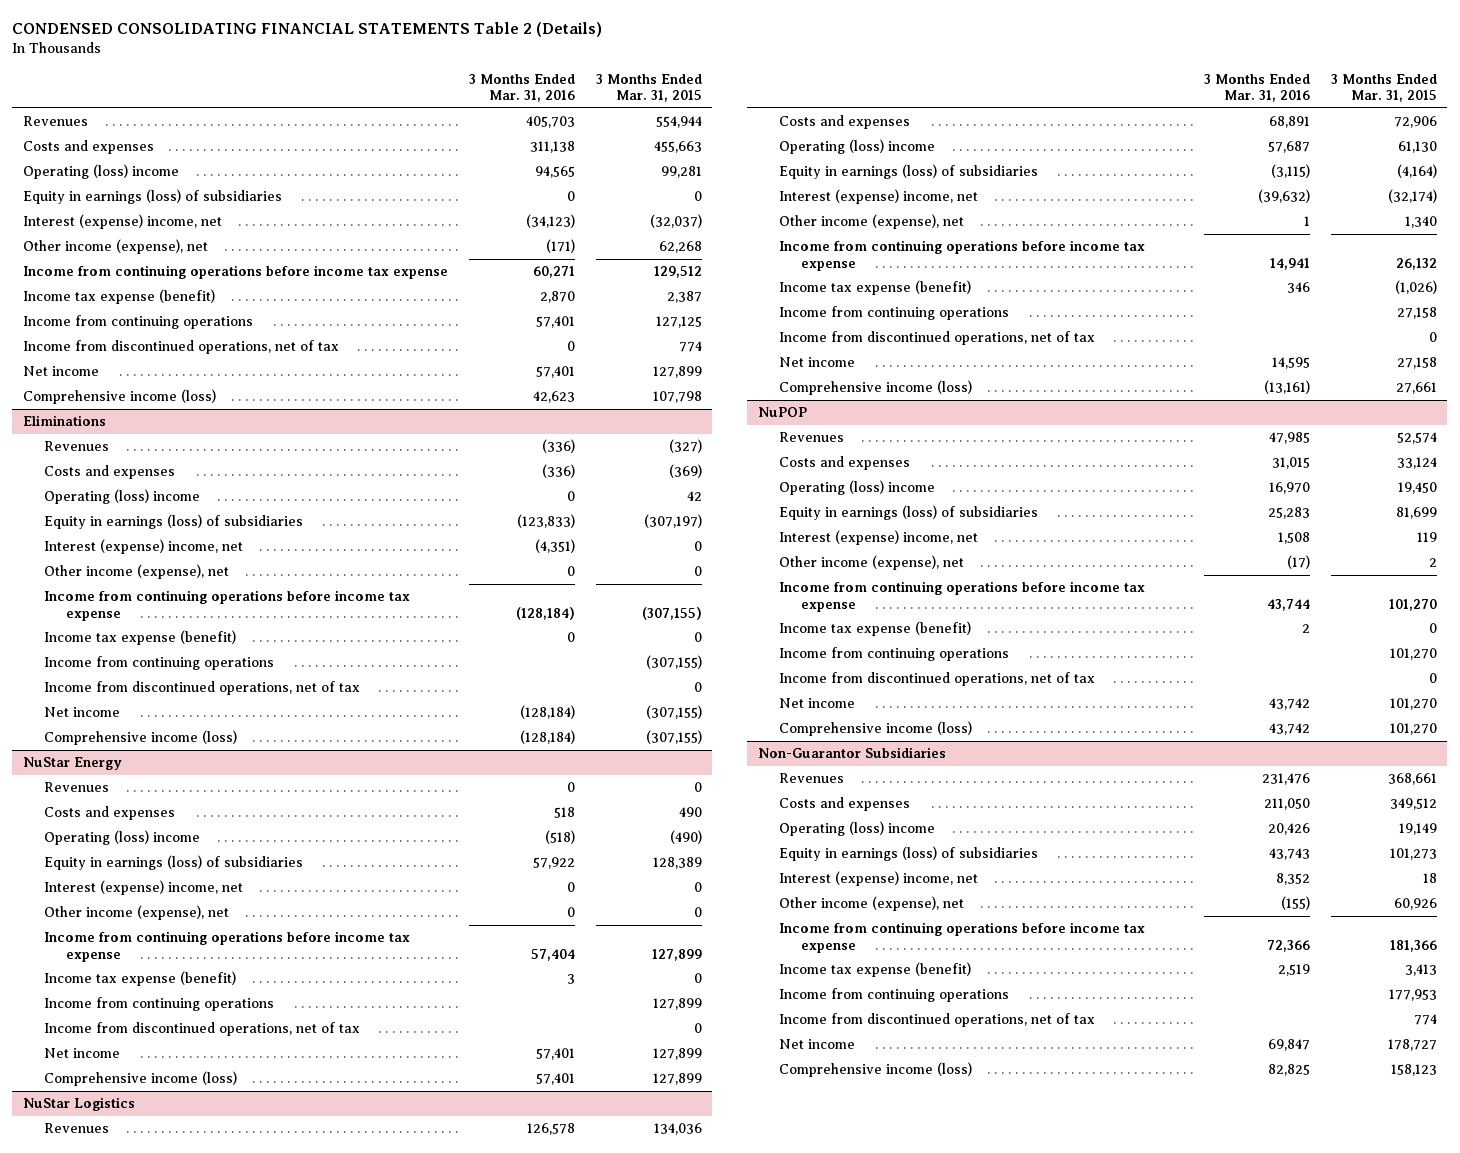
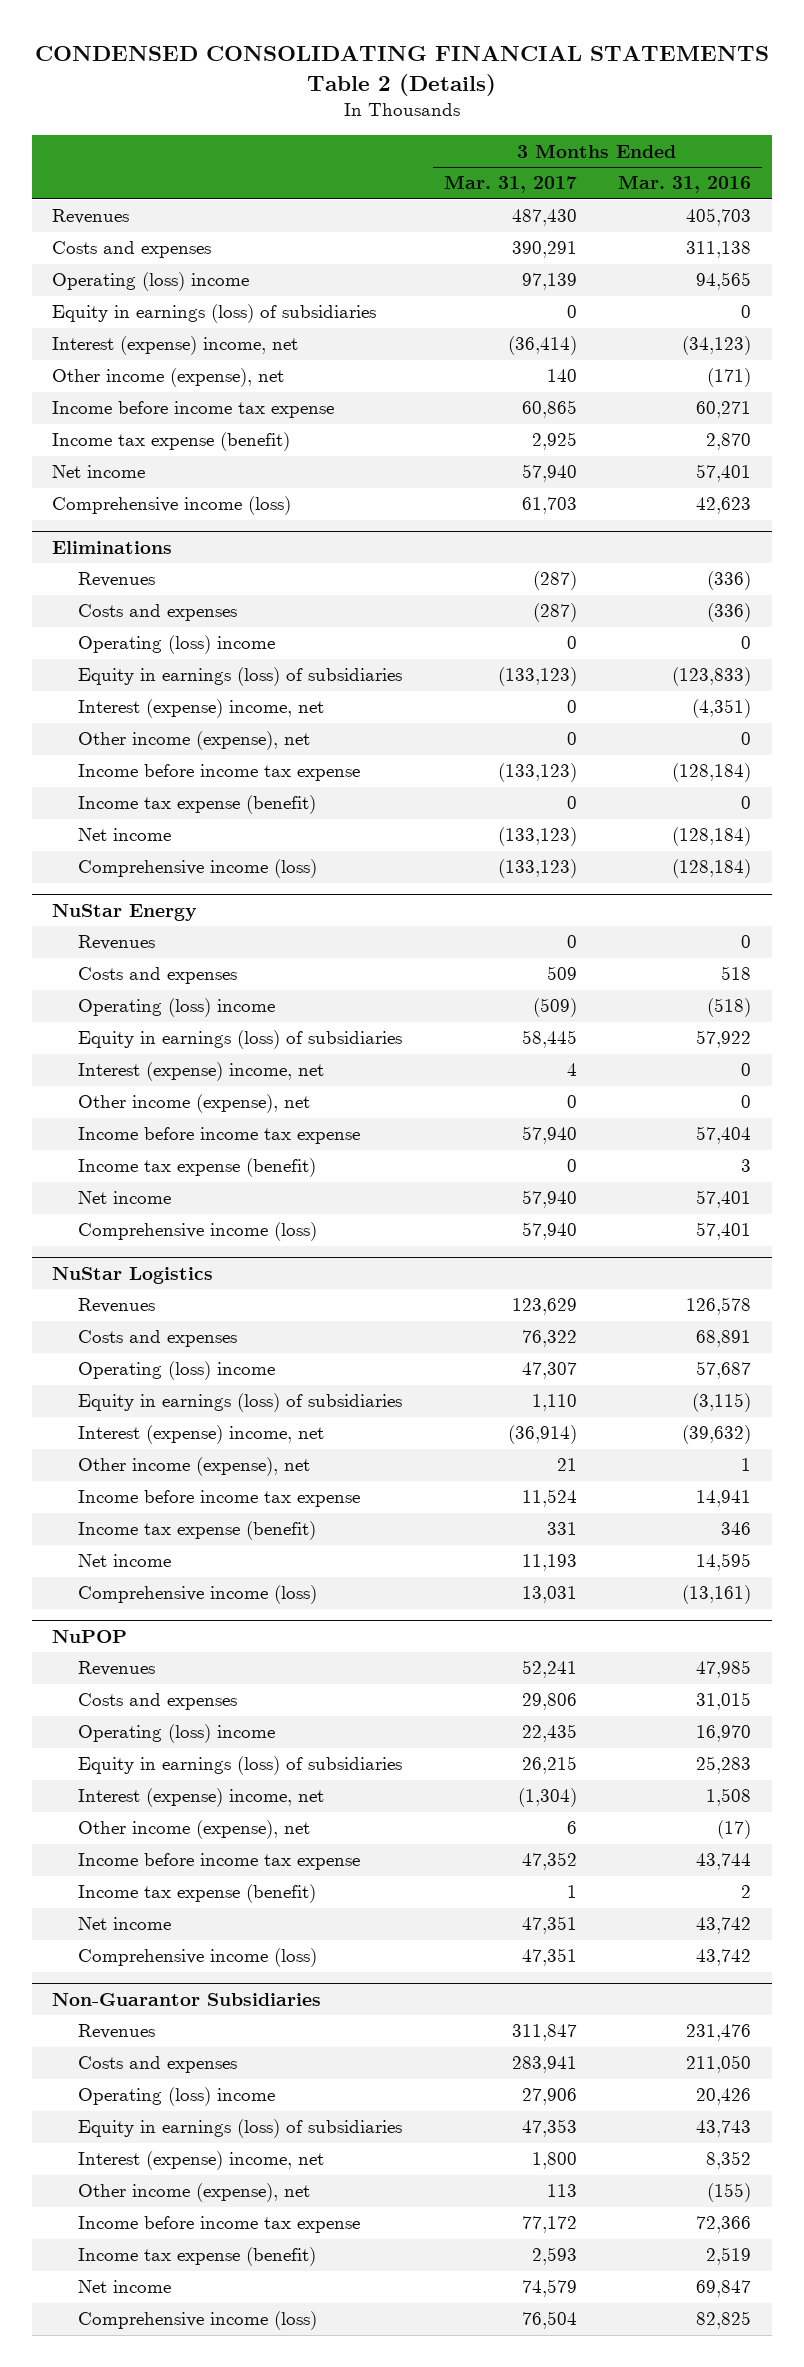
[595,74,702,103] 3 Months Ended Mar. 31, 2015 -> none
none -> [443,175,577,194] Mar. 31, 2017
[22,265,448,280] Income from continuing operations before income tax expense -> [52,401,335,419] Income before income tax expense
[22,315,253,330] Income from continuing operations -> none
[22,340,339,355] Income from discontinued operations, net of tax -> none
[44,590,411,621] Income from continuing operations before income tax expense -> [78,764,361,782] Income before income tax expense
[44,656,275,671] Income from continuing operations -> none
[44,681,361,696] Income from discontinued operations, net of tax -> none
[44,931,411,962] Income from continuing operations before income tax expense -> [78,1127,361,1145] Income before income tax expense
[44,997,275,1012] Income from continuing operations -> none
[44,1022,361,1037] Income from discontinued operations, net of tax -> none
[779,240,1146,271] Income from continuing operations before income tax expense -> [78,1490,361,1508] Income before income tax expense
[779,306,1010,321] Income from continuing operations -> none
[779,331,1096,346] Income from discontinued operations, net of tax -> none
[779,581,1146,612] Income from continuing operations before income tax expense -> [78,1853,361,1871] Income before income tax expense
[779,647,1010,662] Income from continuing operations -> none
[779,672,1096,687] Income from discontinued operations, net of tax -> none
[779,922,1146,953] Income from continuing operations before income tax expense -> [78,2216,361,2234] Income before income tax expense
[779,988,1010,1003] Income from continuing operations -> none
[779,1013,1096,1028] Income from discontinued operations, net of tax -> none

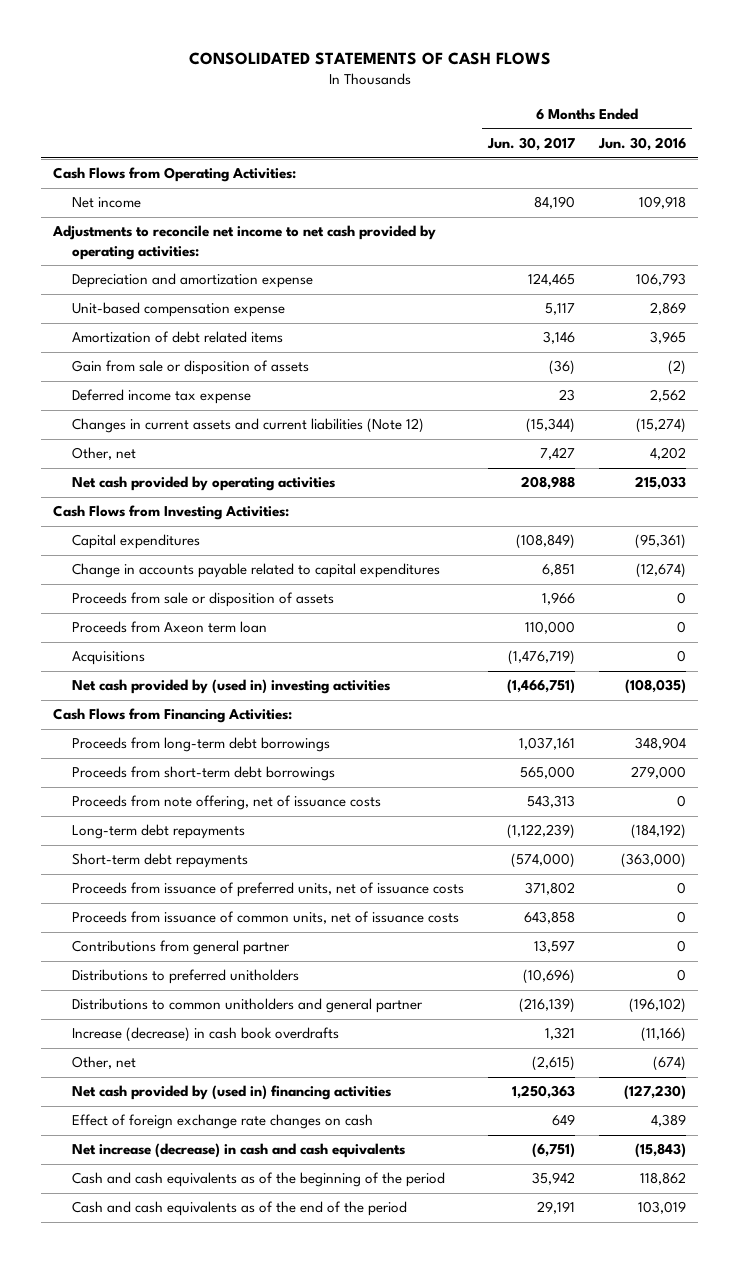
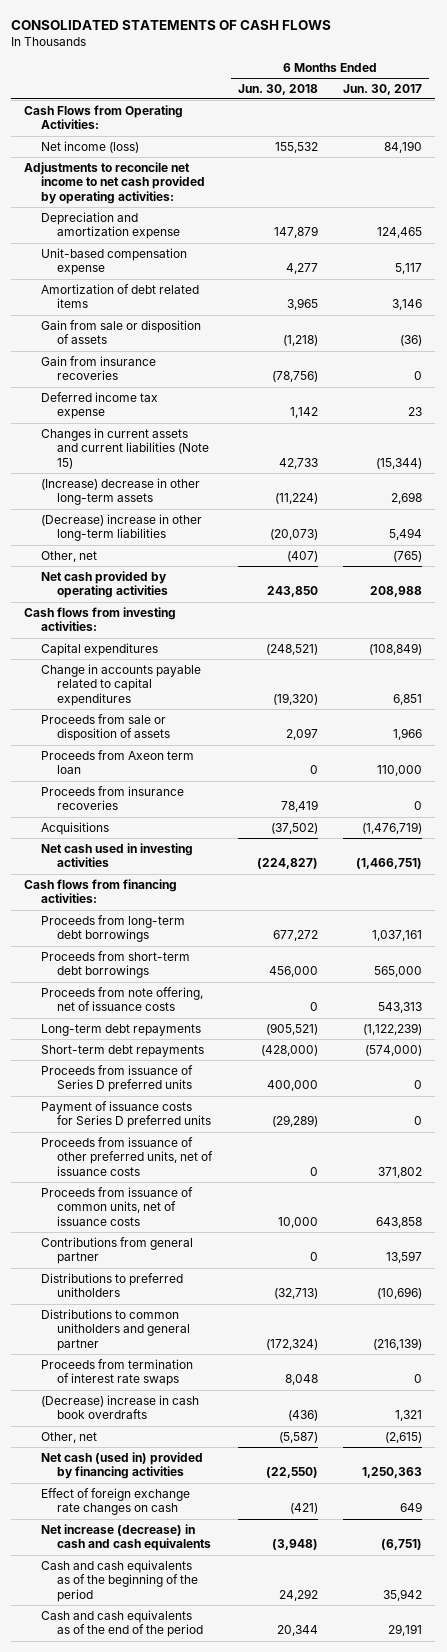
[598,136,687,151] Jun. 30, 2016 -> none
none -> [237,83,318,95] Jun. 30, 2018
[71,197,141,209] Net income -> [40,140,139,153] Net income (loss)
none -> [40,355,156,381] Gain from insurance recoveries
[71,418,424,434] Changes in current assets and current liabilities (Note 12) -> [40,427,210,470] Changes in current assets and current liabilities (Note 15)
none -> [40,477,200,506] (Increase) decrease in other long-term assets
none -> [40,513,202,542] (Decrease) increase in other long-term liabilities
[539,447,575,461] 7,427 -> [393,550,423,562] (765)
[53,505,290,521] Cash Flows from Investing Activities: -> [24,606,177,632] Cash flows from investing activities:
none -> [40,785,184,811] Proceeds from insurance recoveries
[71,679,390,695] Net cash provided by (used in) investing activities -> [40,842,193,868] Net cash used in investing activities
[53,708,293,724] Cash Flows from Financing Activities: -> [24,878,178,904] Cash flows from financing activities:
none -> [40,1064,193,1093] Proceeds from issuance of Series D preferred units
none -> [40,1100,212,1129] Payment of issuance costs for Series D preferred units
[71,882,464,898] Proceeds from issuance of preferred units, net of issuance costs -> [40,1136,214,1177] Proceeds from issuance of other preferred units, net of issuance costs
none -> [40,1358,193,1387] Proceeds from termination of interest rate swaps
[71,1027,339,1043] Increase (decrease) in cash book overdrafts -> [40,1394,199,1420] (Decrease) increase in cash book overdrafts
[71,1085,391,1101] Net cash provided by (used in) financing activities -> [40,1451,203,1480] Net cash (used in) provided by financing activities

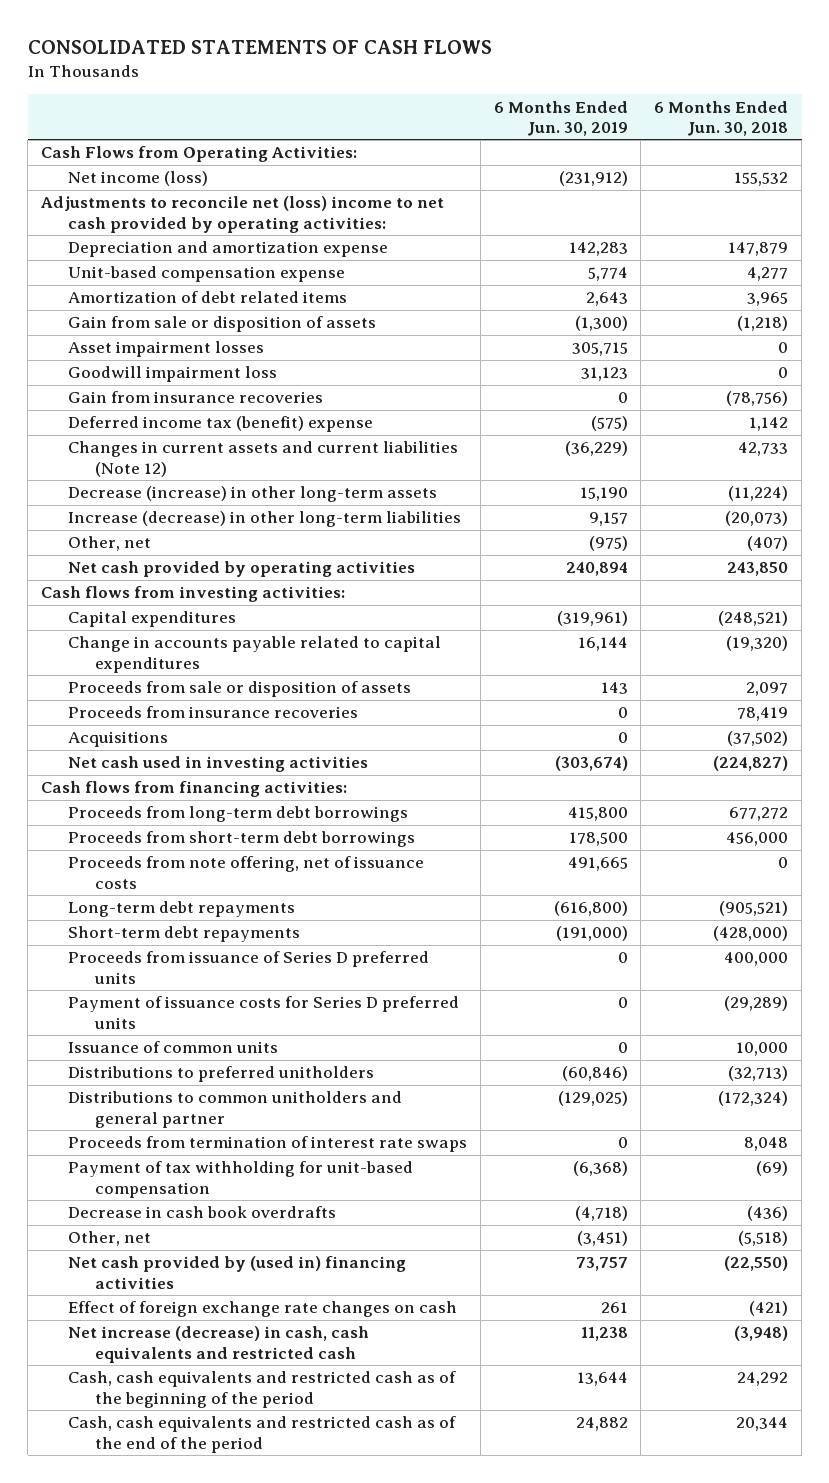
[343,83,423,95] Jun. 30, 2017 -> none
none -> [493,100,628,136] 6 Months Ended Jun. 30, 2019
[24,161,205,205] Adjustments to reconcile net income to net cash provided by operating activities: -> [40,196,445,233] Adjustments to reconcile net (loss) income to net cash provided by operating activities:
none -> [67,341,264,358] Asset impairment losses
none -> [67,366,277,383] Goodwill impairment loss
[40,391,158,420] Deferred income tax expense -> [67,416,373,433] Deferred income tax (benefit) expense
[40,427,210,470] Changes in current assets and current liabilities (Note 15) -> [67,441,458,477] Changes in current assets and current liabilities (Note 12)
[40,477,200,506] (Increase) decrease in other long-term assets -> [67,486,437,503] Decrease (increase) in other long-term assets
[40,513,202,542] (Decrease) increase in other long-term liabilities -> [67,511,461,528] Increase (decrease) in other long-term liabilities
[40,749,194,775] Proceeds from Axeon term loan -> none
[40,1136,214,1177] Proceeds from issuance of other preferred units, net of issuance costs -> none
[40,1236,193,1265] Contributions from general partner -> none
[40,1186,193,1227] Proceeds from issuance of common units, net of issuance costs -> [67,1041,278,1054] Issuance of common units
none -> [67,1161,413,1198] Payment of tax withholding for unit-based compensation
[40,1394,199,1420] (Decrease) increase in cash book overdrafts -> [67,1206,336,1219] Decrease in cash book overdrafts
[278,1431,318,1443] (5,587) -> [738,1231,789,1247] (5,518)
[40,1451,203,1480] Net cash (used in) provided by financing activities -> [67,1256,406,1289] Net cash provided by (used in) financing activities
[40,1523,212,1552] Net increase (decrease) in cash and cash equivalents -> [67,1326,369,1363] Net increase (decrease) in cash, cash equivalents and restricted cash
[40,1559,199,1603] Cash and cash equivalents as of the beginning of the period -> [67,1371,456,1408] Cash, cash equivalents and restricted cash as of the beginning of the period
[40,1609,204,1638] Cash and cash equivalents as of the end of the period -> [67,1416,456,1453] Cash, cash equivalents and restricted cash as of the end of the period

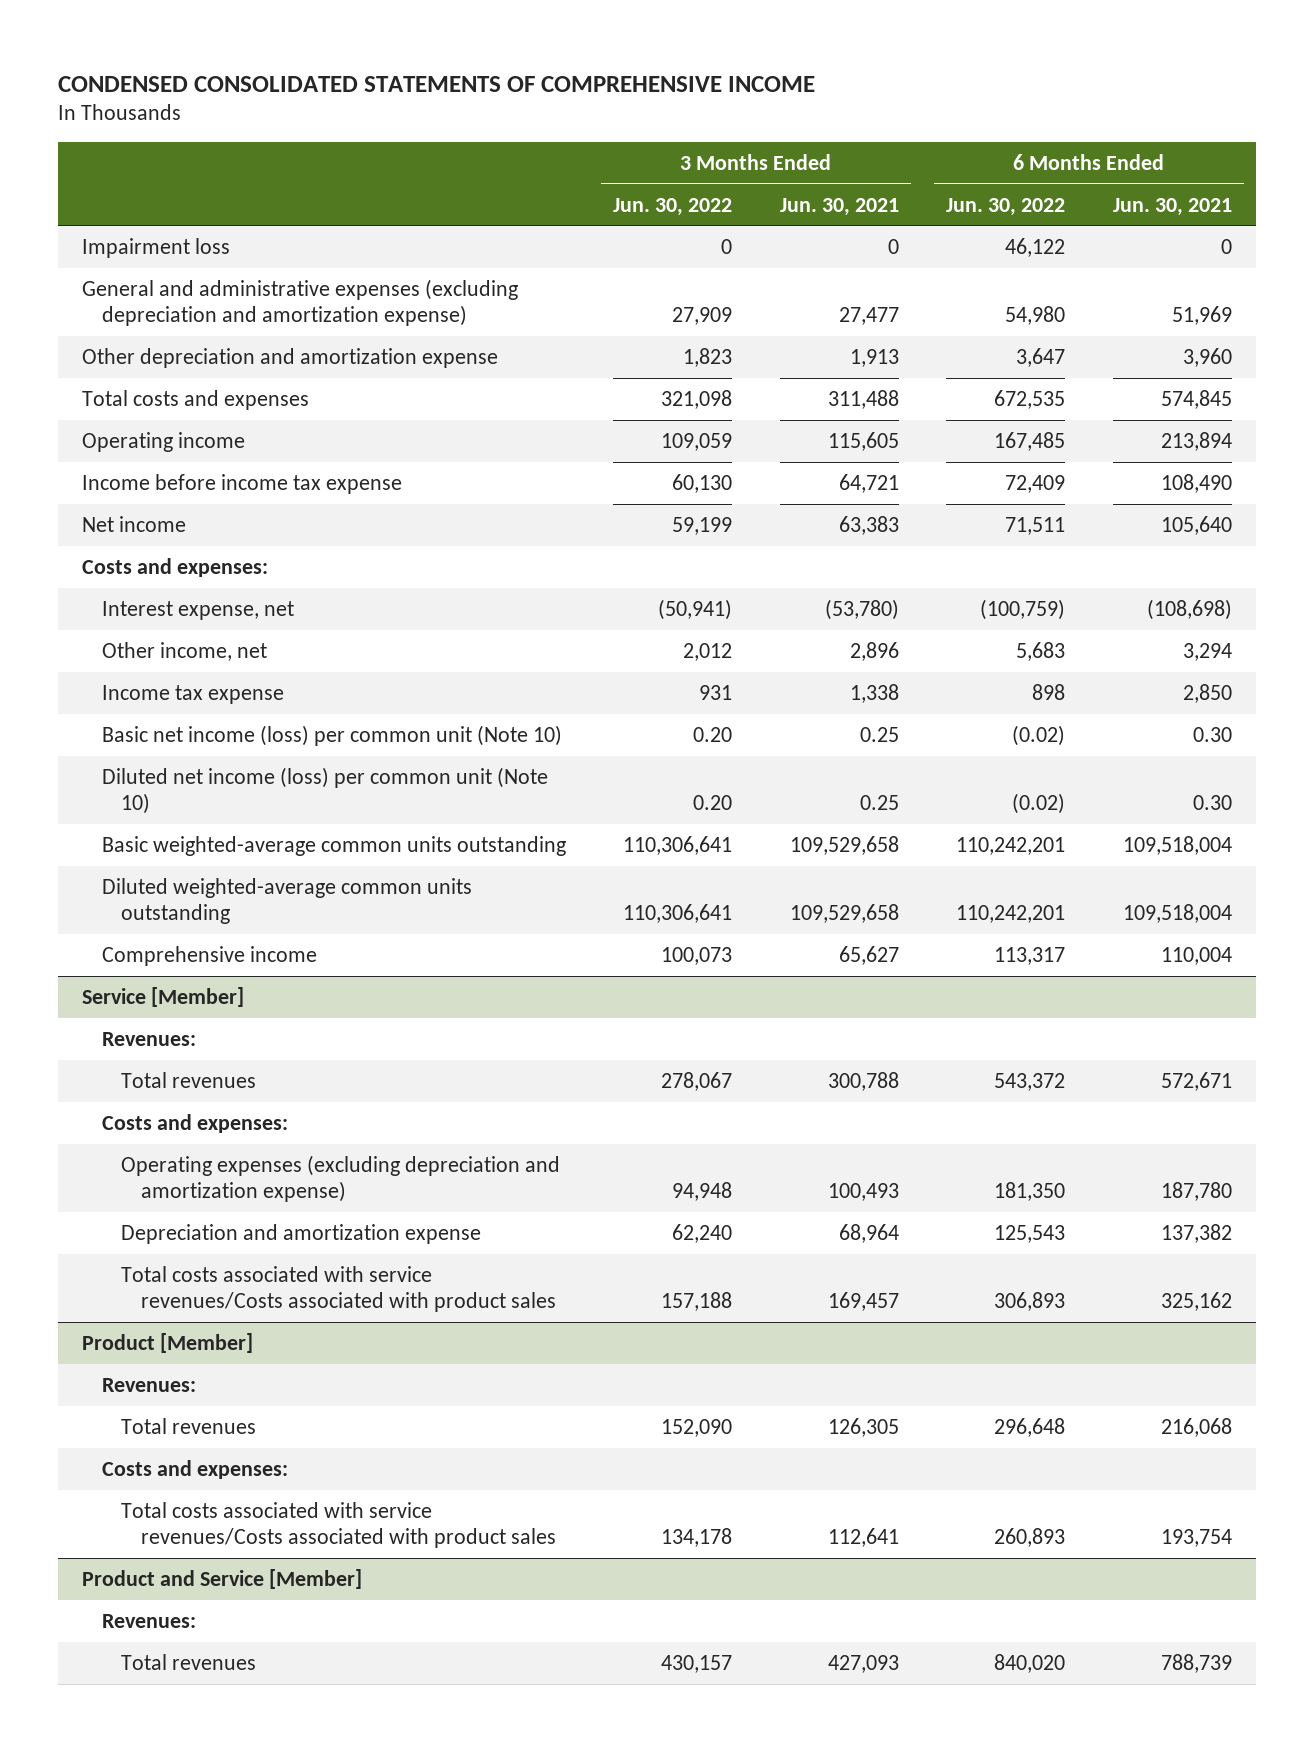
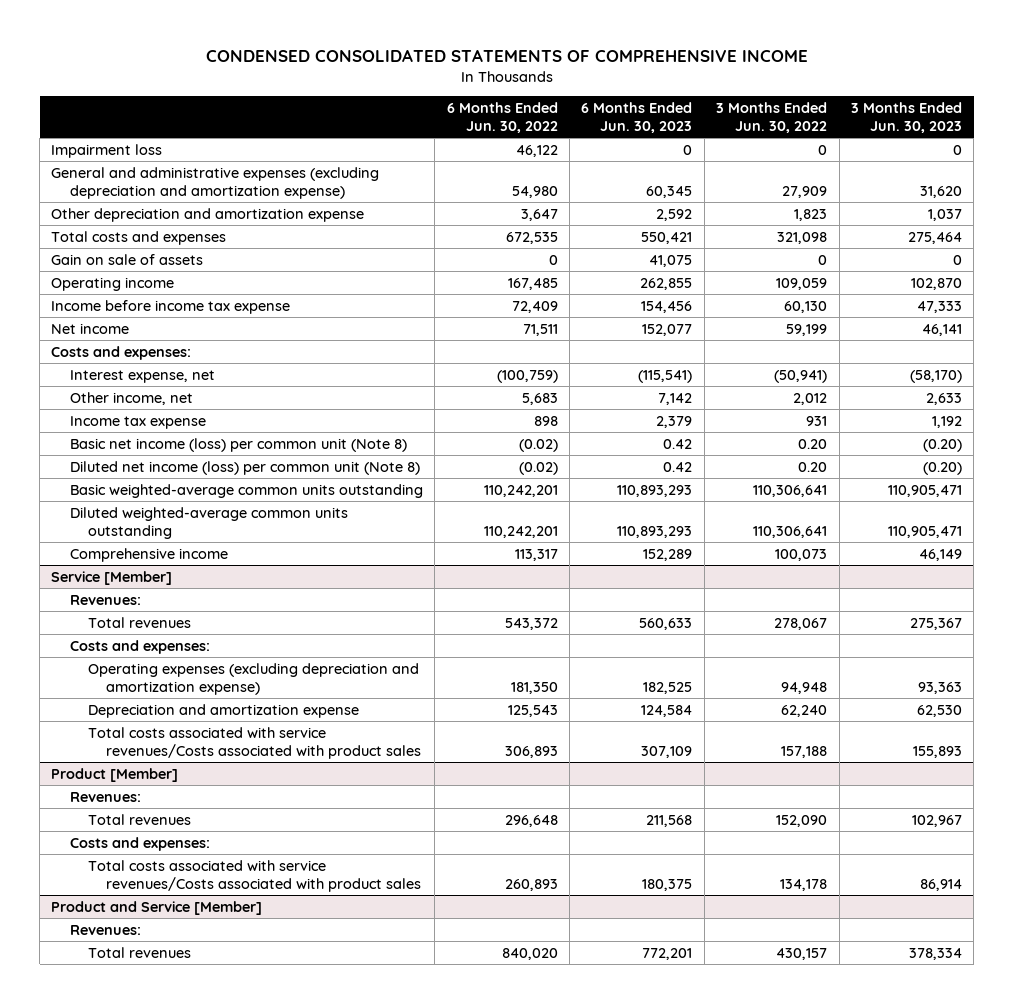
[779,197,899,216] Jun. 30, 2021 -> none
[1112,197,1232,216] Jun. 30, 2021 -> none
none -> [581,102,693,134] 6 Months Ended Jun. 30, 2023
none -> [851,102,963,134] 3 Months Ended Jun. 30, 2023
none -> [51,253,204,265] Gain on sale of assets
[101,724,562,746] Basic net income (loss) per common unit (Note 10) -> [69,437,407,452] Basic net income (loss) per common unit (Note 8)
[101,766,548,815] Diluted net income (loss) per common unit (Note 10) -> [69,460,420,475] Diluted net income (loss) per common unit (Note 8)

